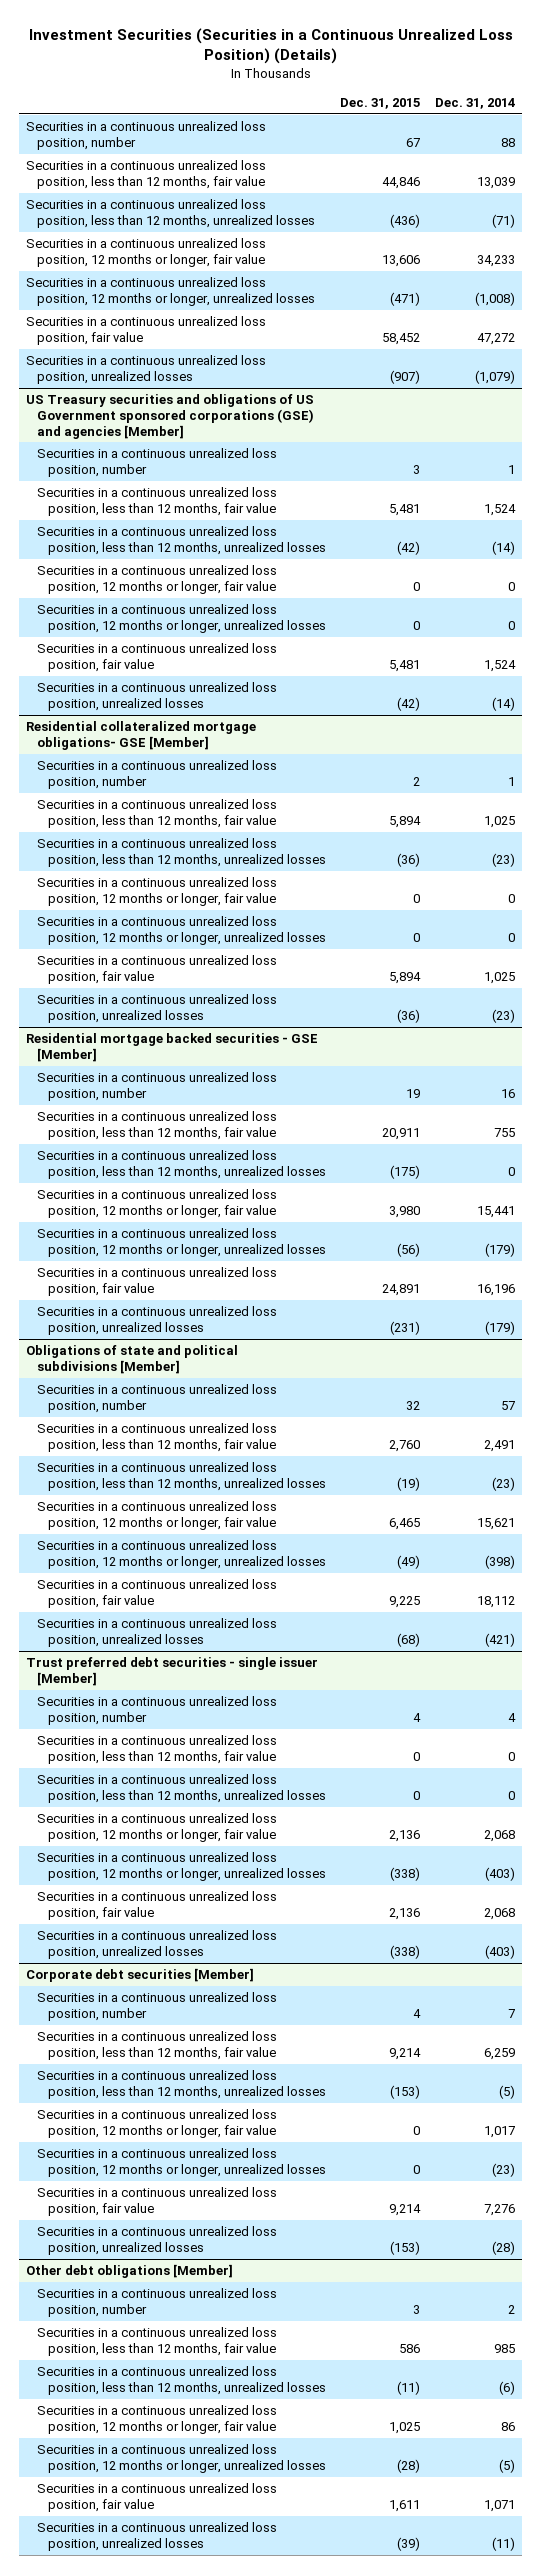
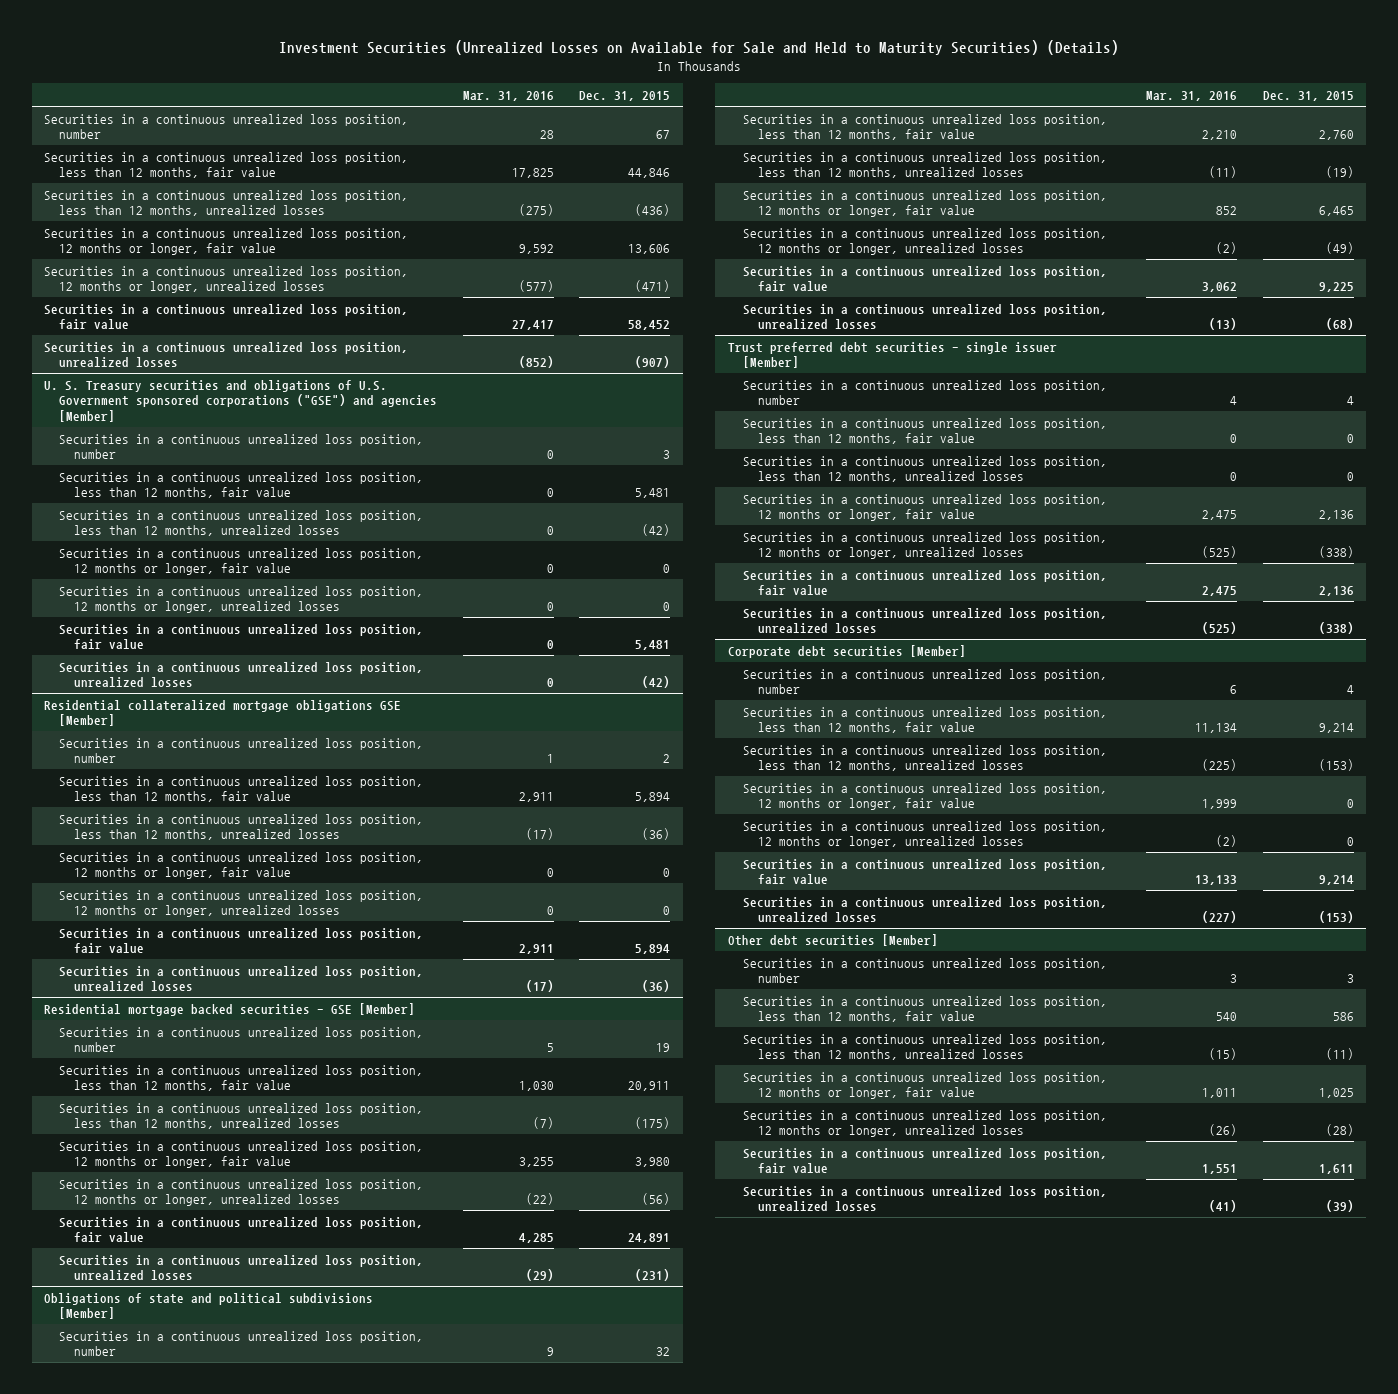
[28,27,513,65] Investment Securities (Securities in a Continuous Unrealized Loss Position) (Details) -> [278,40,1119,56] Investment Securities (Unrealized Losses on Available for Sale and Held to Maturity Securities) (Details)
[434,98,515,110] Dec. 31, 2014 -> none
none -> [462,90,554,101] Mar. 31, 2016
[26,394,315,439] US Treasury securities and obligations of US Government sponsored corporations (GSE) and agencies [Member] -> [44,379,438,422] U. S. Treasury securities and obligations of U.S. Government sponsored corporations ("GSE") and agencies [Member]
[26,721,257,750] Residential collateralized mortgage obligations- GSE [Member] -> [44,699,402,727] Residential collateralized mortgage obligations GSE [Member]
[26,2264,234,2279] Other debt obligations [Member] -> [728,933,939,946] Other debt securities [Member]

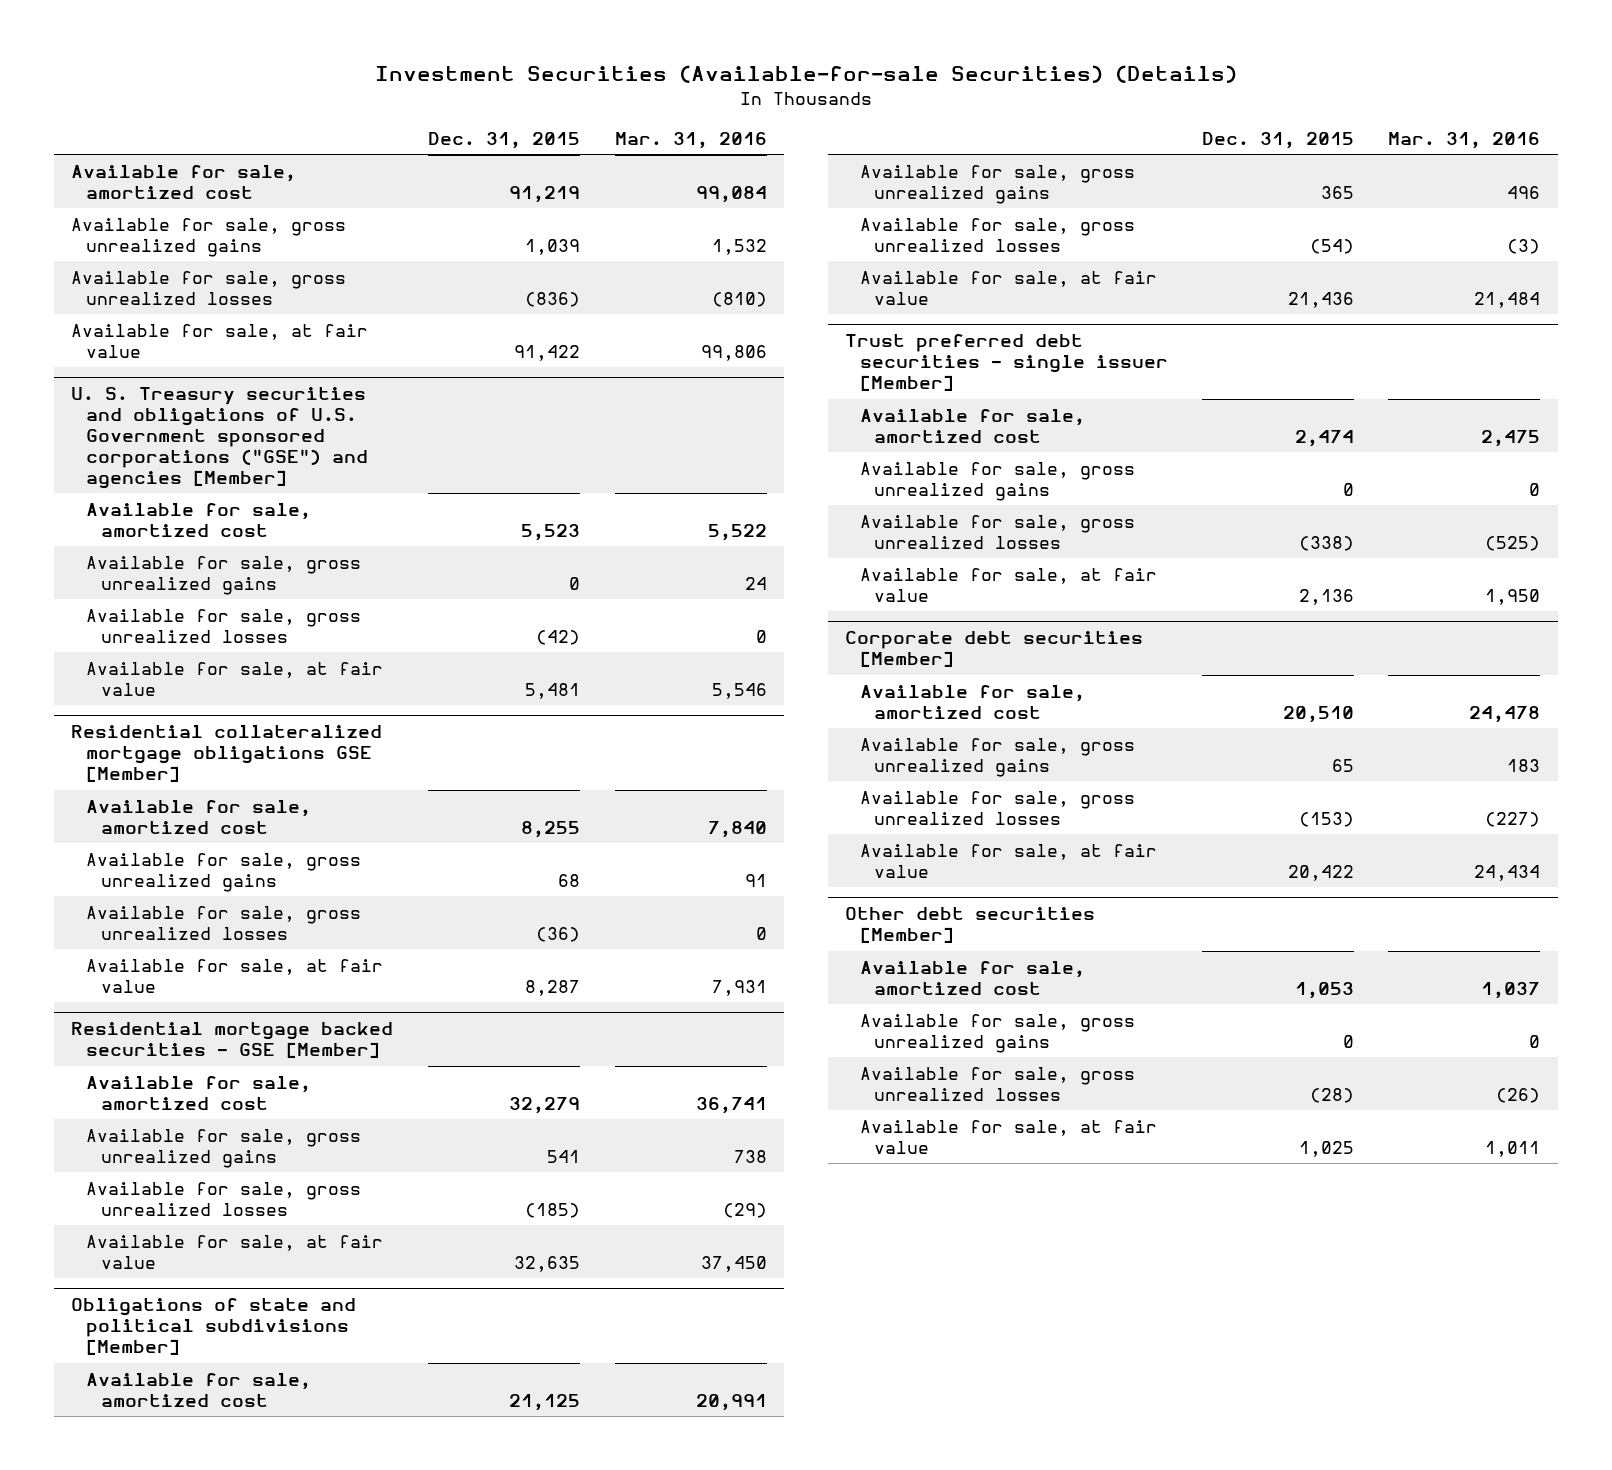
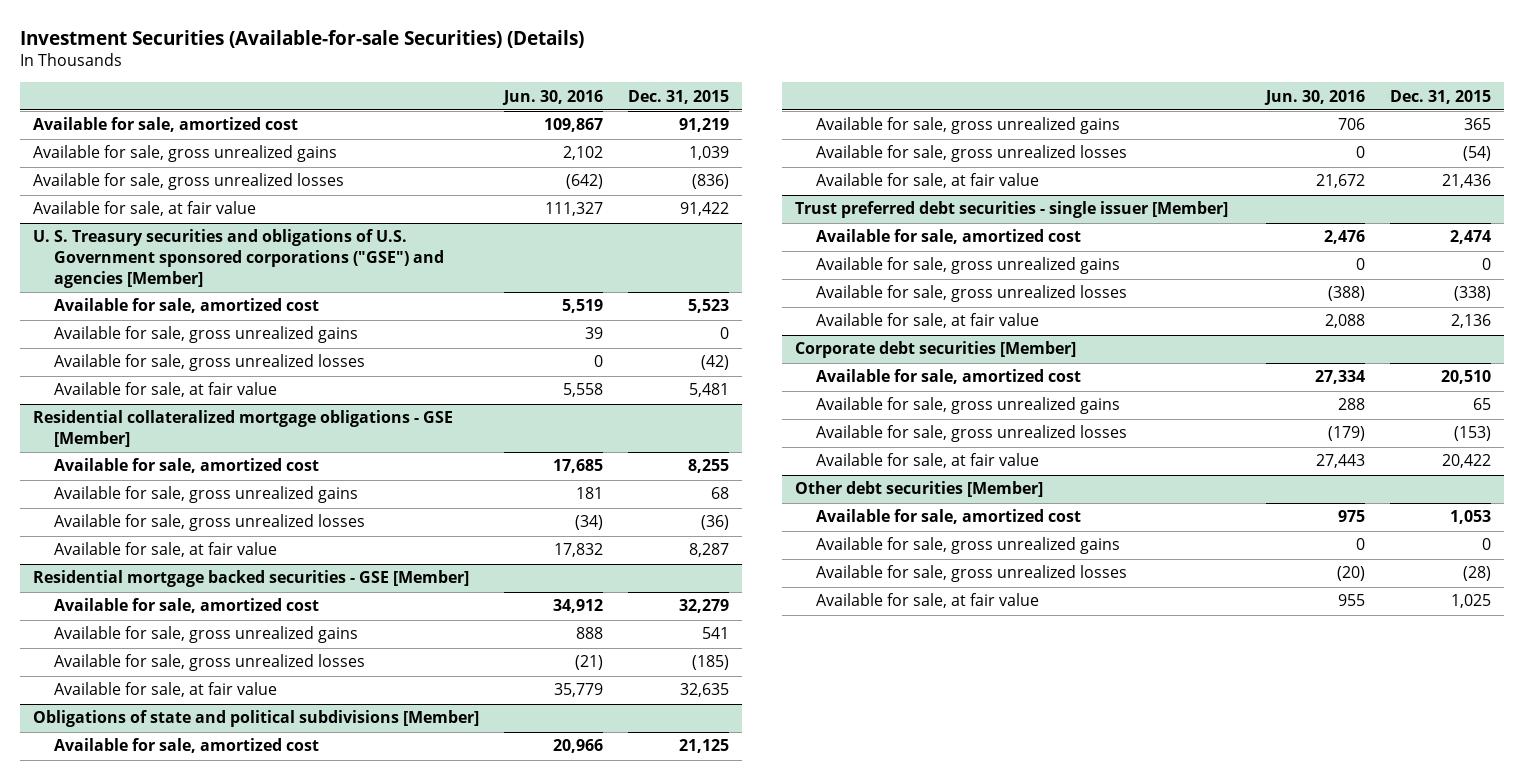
[614,132,767,150] Mar. 31, 2016 -> none
none -> [502,89,604,105] Jun. 30, 2016
[71,725,383,783] Residential collateralized mortgage obligations GSE [Member] -> [32,410,453,448] Residential collateralized mortgage obligations - GSE [Member]

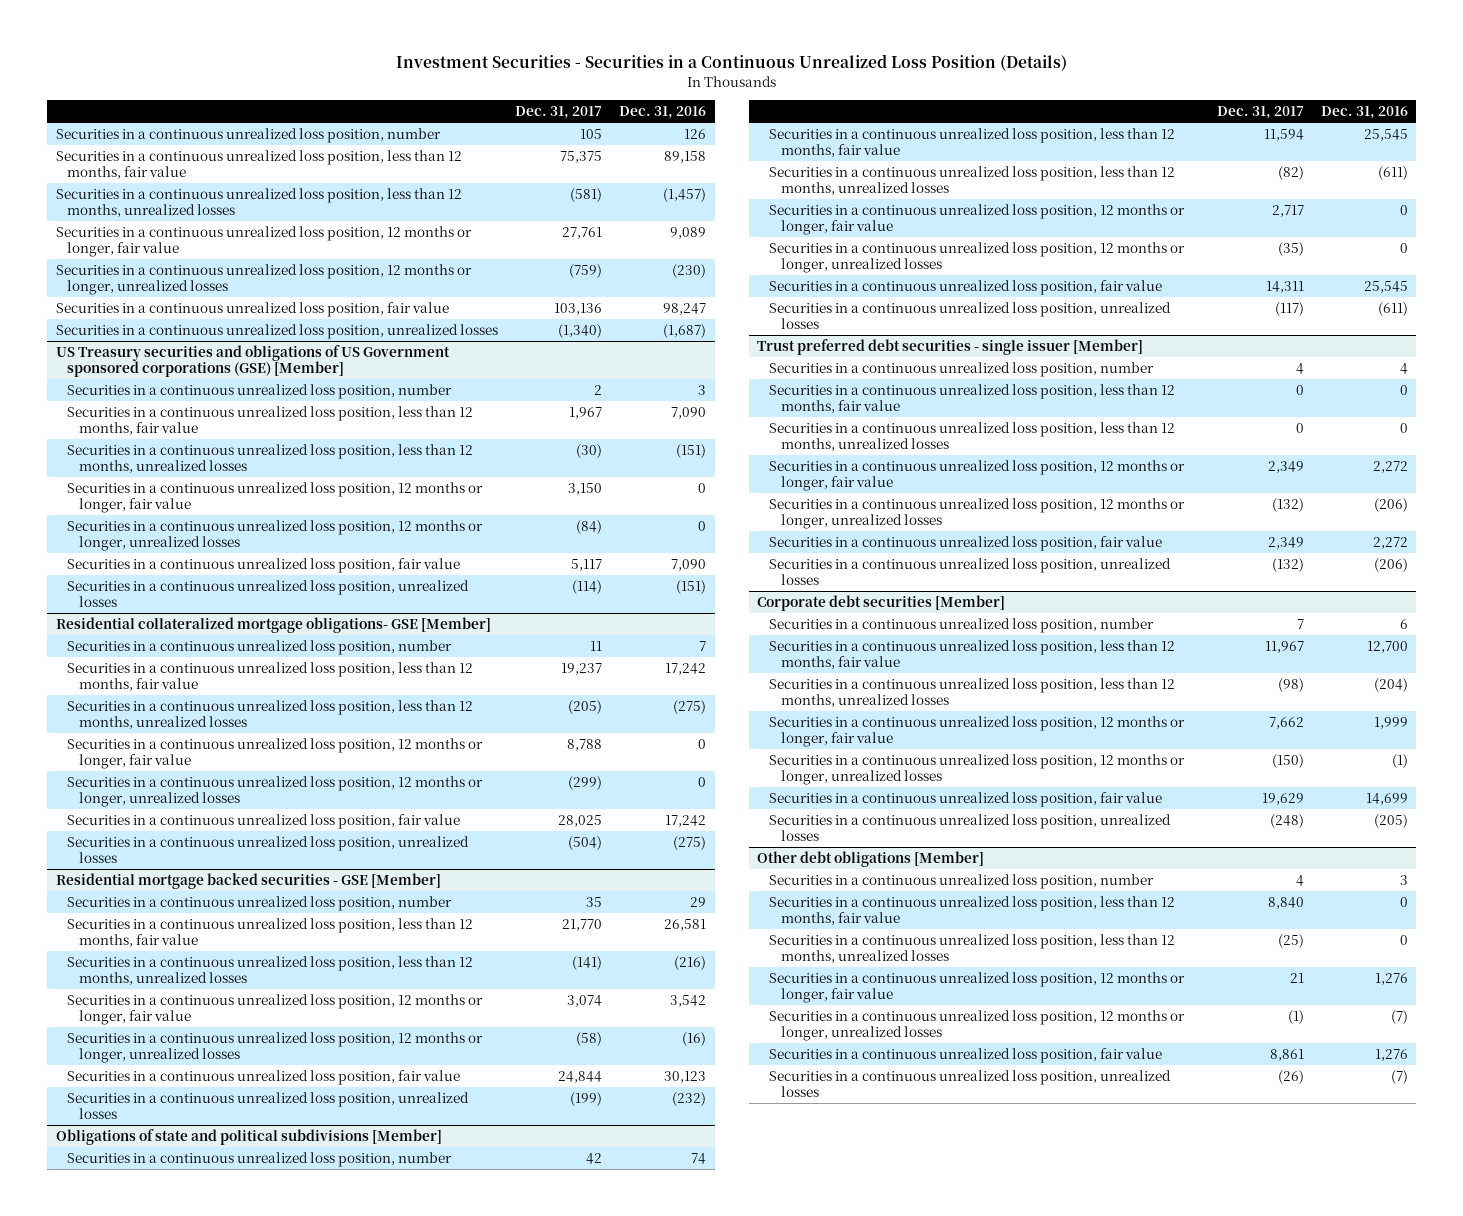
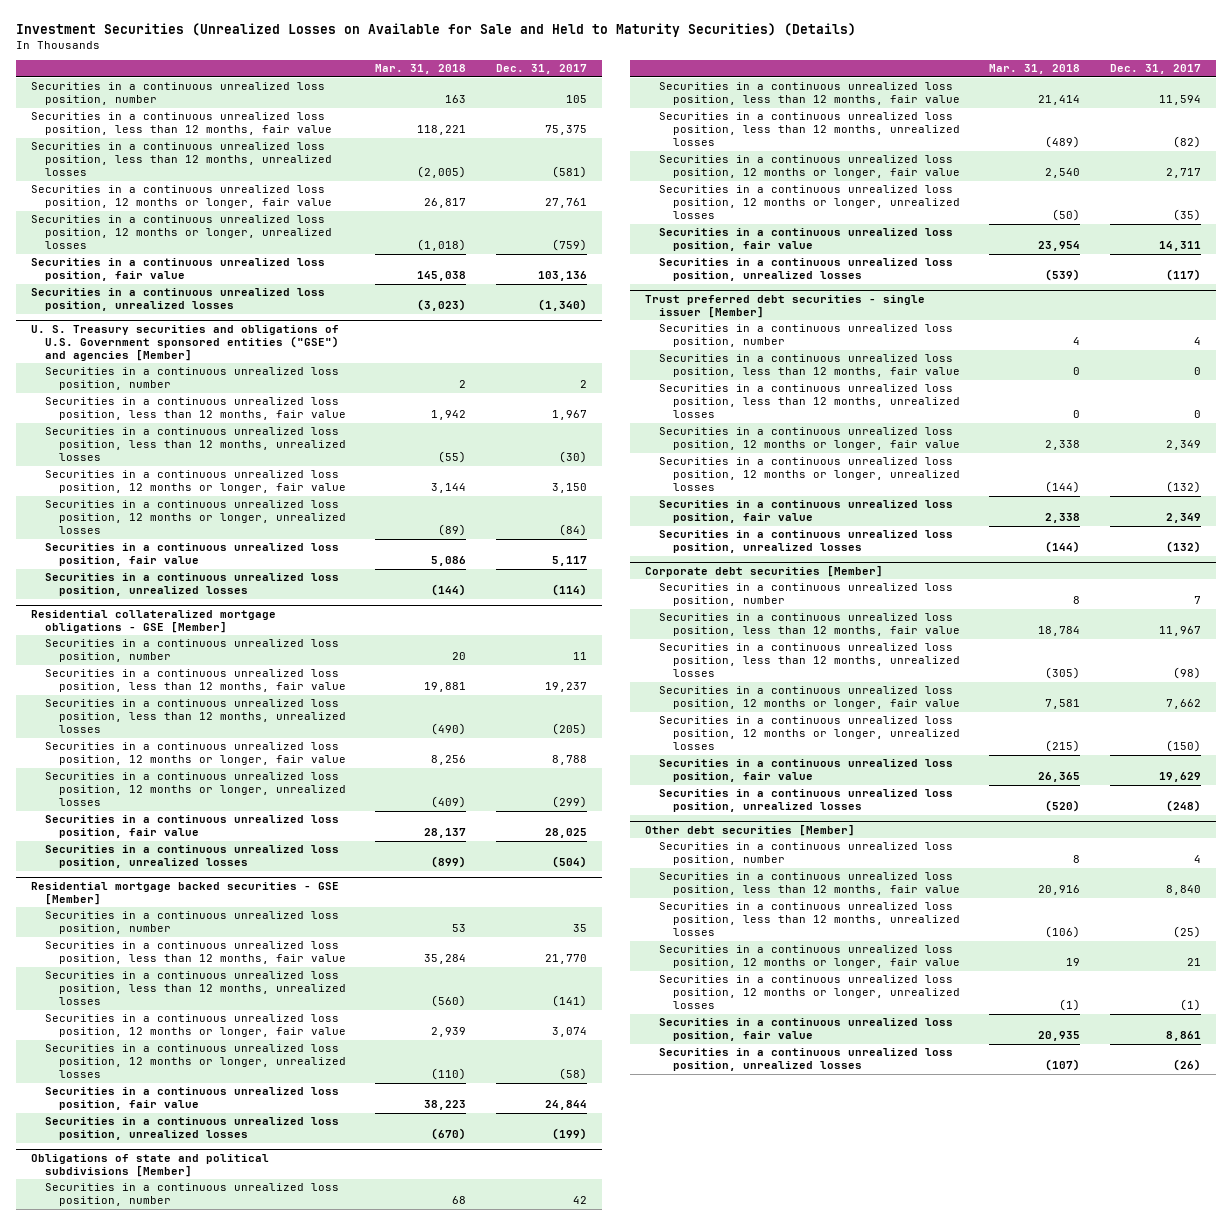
[395,54,1067,72] Investment Securities - Securities in a Continuous Unrealized Loss Position (Details) -> [16,22,857,37] Investment Securities (Unrealized Losses on Available for Sale and Held to Maturity Securities) (Details)
[618,106,706,120] Dec. 31, 2016 -> none
none -> [375,64,467,75] Mar. 31, 2018
[55,344,450,378] US Treasury securities and obligations of US Government sponsored corporations (GSE) [Member] -> [30,324,339,361] U. S. Treasury securities and obligations of U.S. Government sponsored entities ("GSE") and agencies [Member]
[55,616,491,633] Residential collateralized mortgage obligations- GSE [Member] -> [30,609,276,633] Residential collateralized mortgage obligations - GSE [Member]
[757,850,985,867] Other debt obligations [Member] -> [644,824,855,836] Other debt securities [Member]

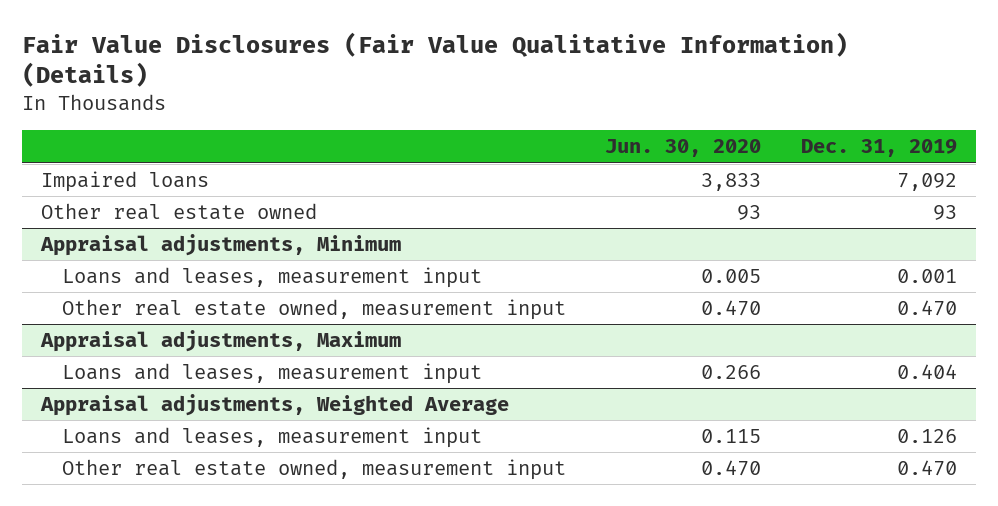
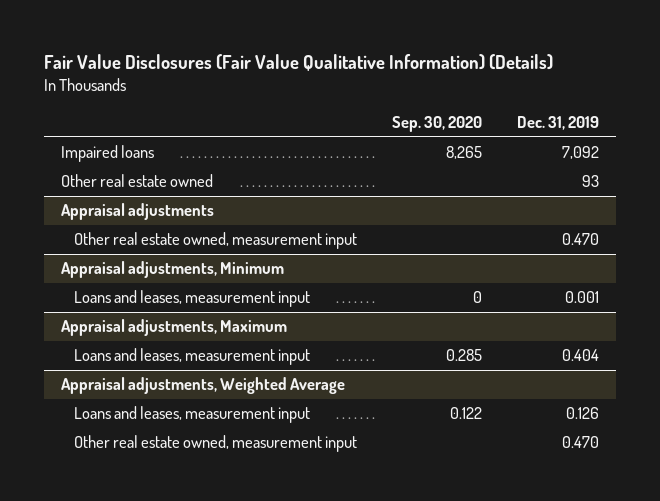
[605,139,762,158] Jun. 30, 2020 -> none
none -> [391,115,482,132] Sep. 30, 2020
none -> [61,203,215,221] Appraisal adjustments
none -> [74,232,358,250] Other real estate owned, measurement input
[62,299,567,321] Other real estate owned, measurement input -> none

